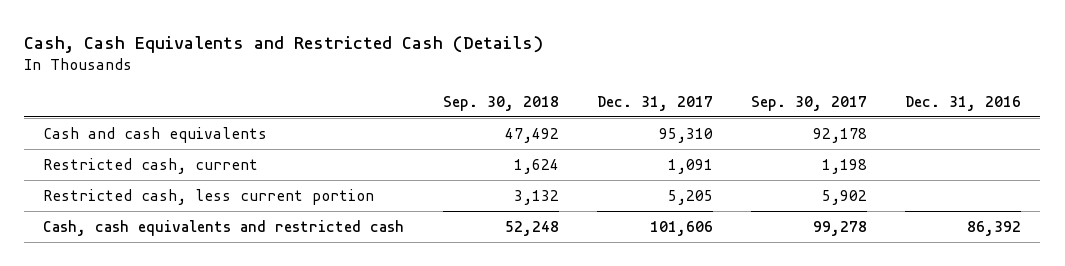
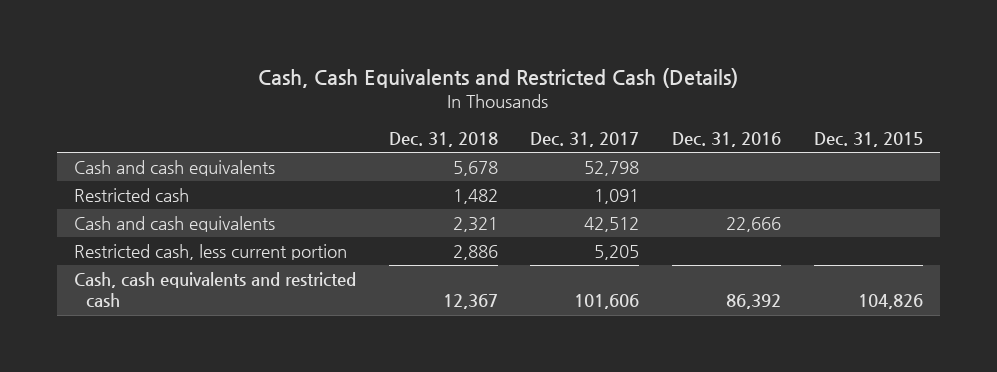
[442,95,559,111] Sep. 30, 2018 -> none
[751,95,868,111] Sep. 30, 2017 -> none
none -> [388,132,498,148] Dec. 31, 2018
none -> [814,132,924,148] Dec. 31, 2015
[658,128,713,144] 95,310 -> [584,161,640,177] 52,798
[43,158,259,175] Restricted cash, current -> [73,188,189,203] Restricted cash
none -> [73,216,275,233] Cash and cash equivalents

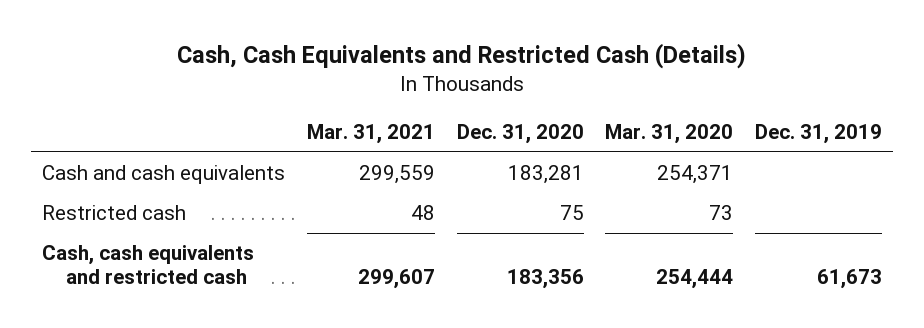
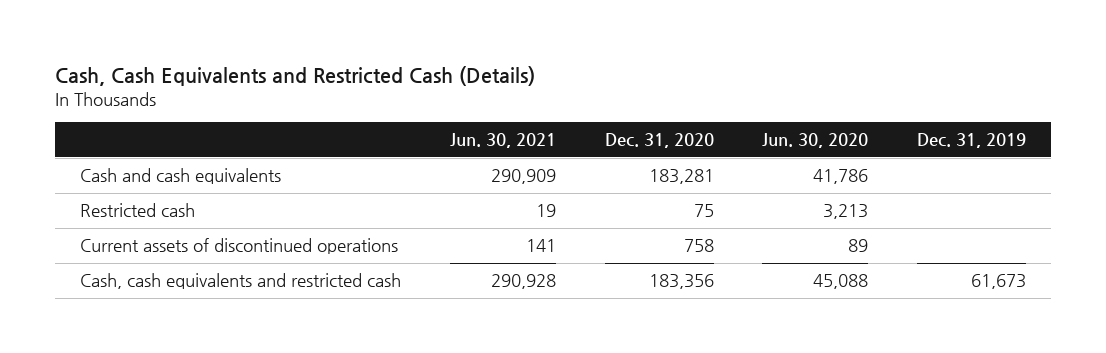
[306,123,435,144] Mar. 31, 2021 -> none
[605,123,734,144] Mar. 31, 2020 -> none
none -> [449,133,556,149] Jun. 30, 2021
none -> [762,133,869,149] Jun. 30, 2020
none -> [79,238,398,255] Current assets of discontinued operations

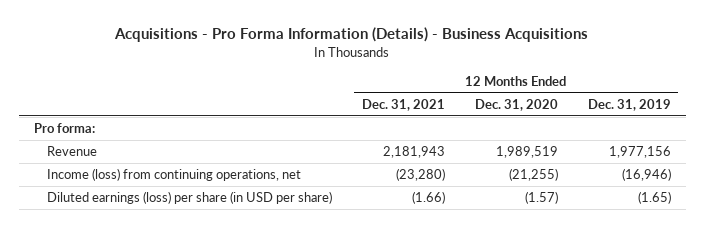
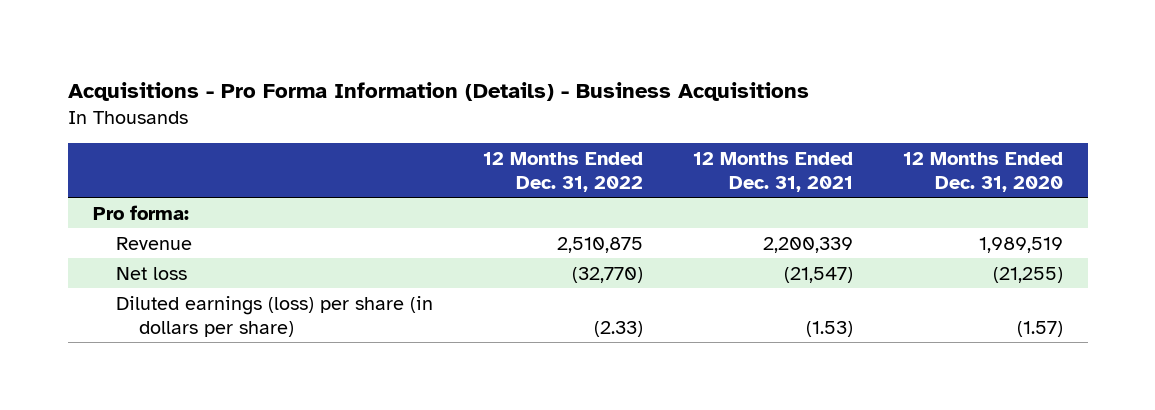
[587,98,671,111] Dec. 31, 2019 -> none
none -> [482,151,643,192] 12 Months Ended Dec. 31, 2022
[382,146,445,159] 2,181,943 -> [762,236,853,253] 2,200,339
[46,168,301,182] Income (loss) from continuing operations, net -> [115,266,187,280] Net loss
[395,168,445,182] (23,280) -> [783,266,853,283] (21,547)
[46,191,332,205] Diluted earnings (loss) per share (in USD per share) -> [115,295,433,337] Diluted earnings (loss) per share (in dollars per share)
[411,191,445,205] (1.66) -> [805,320,853,337] (1.53)

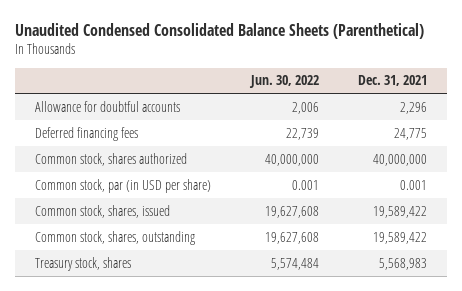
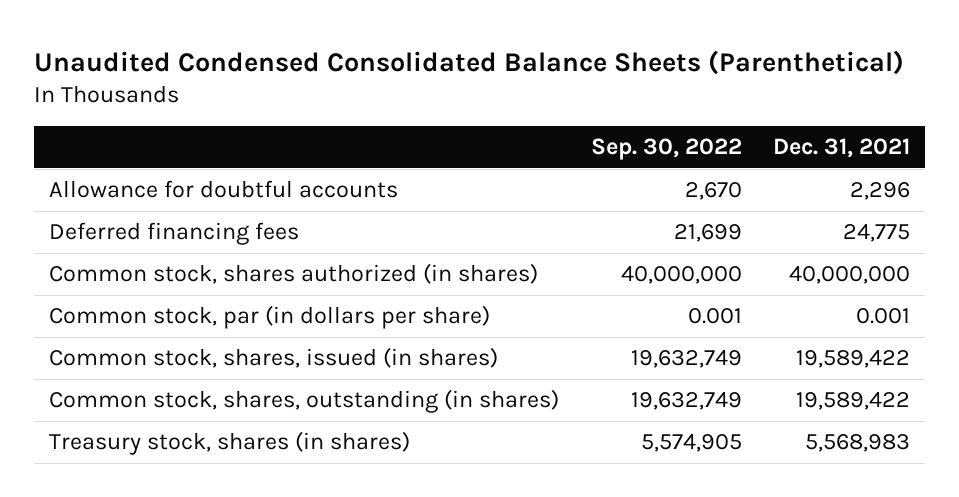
[248,75,319,89] Jun. 30, 2022 -> none
none -> [590,138,742,161] Sep. 30, 2022
[34,152,187,166] Common stock, shares authorized -> [49,263,539,285] Common stock, shares authorized (in shares)
[34,178,211,193] Common stock, par (in USD per share) -> [49,305,491,330] Common stock, par (in dollars per share)
[34,204,170,218] Common stock, shares, issued -> [49,347,499,369] Common stock, shares, issued (in shares)
[34,230,195,245] Common stock, shares, outstanding -> [49,389,560,414] Common stock, shares, outstanding (in shares)
[34,256,131,271] Treasury stock, shares -> [49,431,411,456] Treasury stock, shares (in shares)

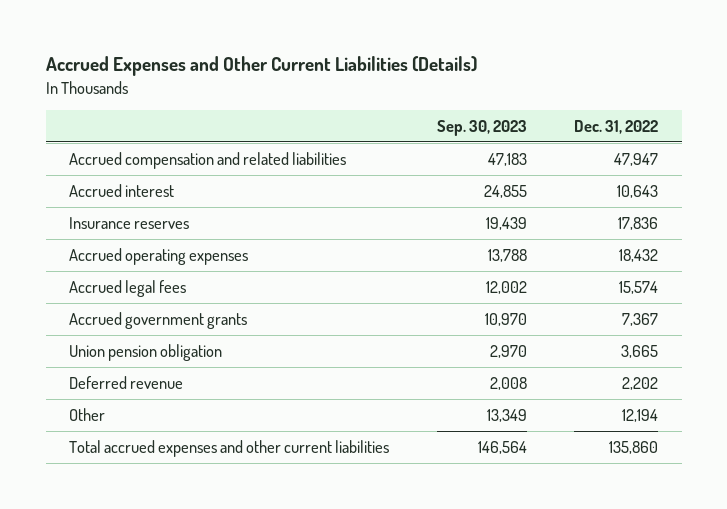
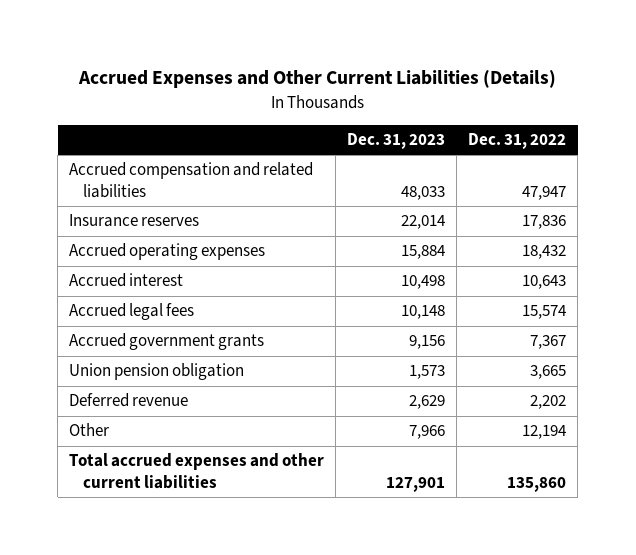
[436,120,527,137] Sep. 30, 2023 -> none
none -> [347,133,446,150] Dec. 31, 2023
[69,183,175,197] Accrued interest -> [69,273,184,288] Accrued interest

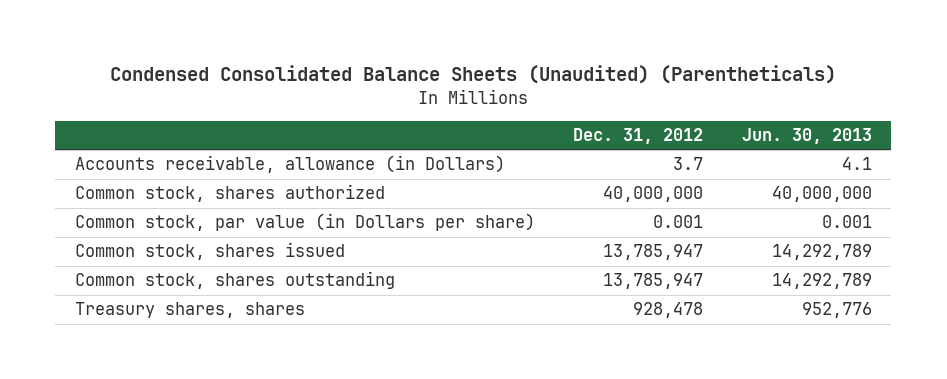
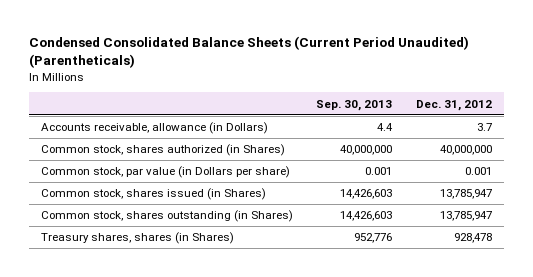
[110,65,837,85] Condensed Consolidated Balance Sheets (Unaudited) (Parentheticals) -> [28,35,469,68] Condensed Consolidated Balance Sheets (Current Period Unaudited) (Parentheticals)
[741,127,872,144] Jun. 30, 2013 -> none
none -> [316,99,393,111] Sep. 30, 2013
[74,184,385,203] Common stock, shares authorized -> [40,144,285,157] Common stock, shares authorized (in Shares)
[74,242,345,261] Common stock, shares issued -> [40,188,266,201] Common stock, shares issued (in Shares)
[74,271,395,290] Common stock, shares outstanding -> [40,210,293,223] Common stock, shares outstanding (in Shares)
[74,302,305,319] Treasury shares, shares -> [40,232,234,245] Treasury shares, shares (in Shares)

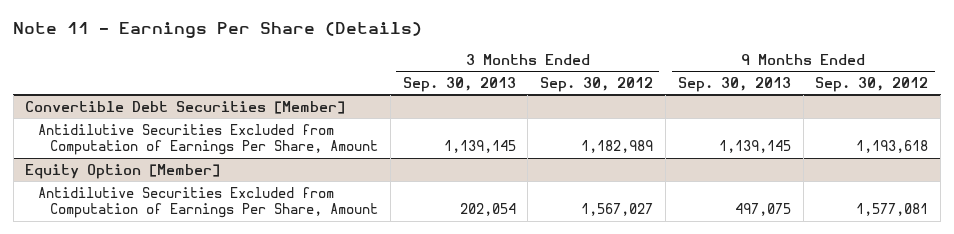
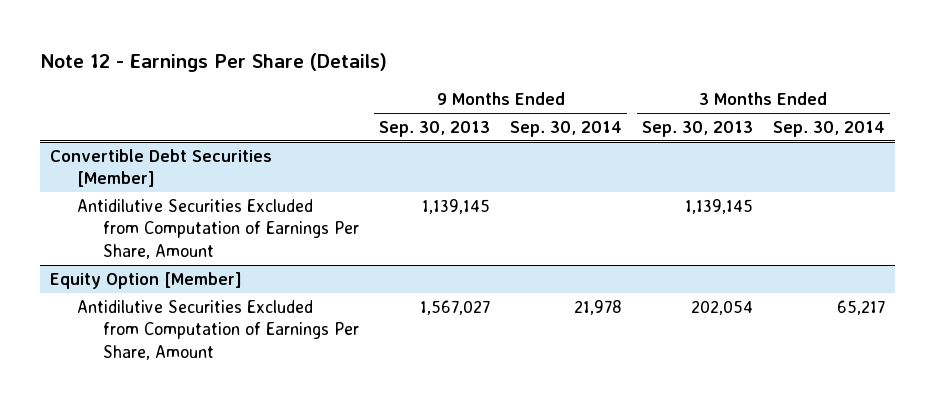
[13,22,423,39] Note 11 - Earnings Per Share (Details) -> [40,52,388,72] Note 12 - Earnings Per Share (Details)
[540,76,654,92] Sep. 30, 2012 -> none
[815,76,929,92] Sep. 30, 2012 -> none
none -> [510,120,623,137] Sep. 30, 2014
none -> [772,120,885,137] Sep. 30, 2014
[734,203,791,217] 497,075 -> [420,299,491,315] 1,567,027

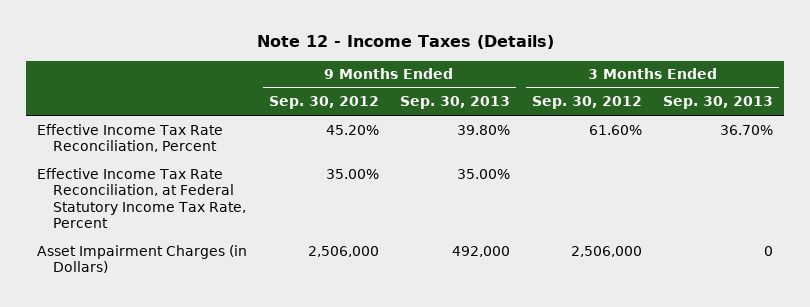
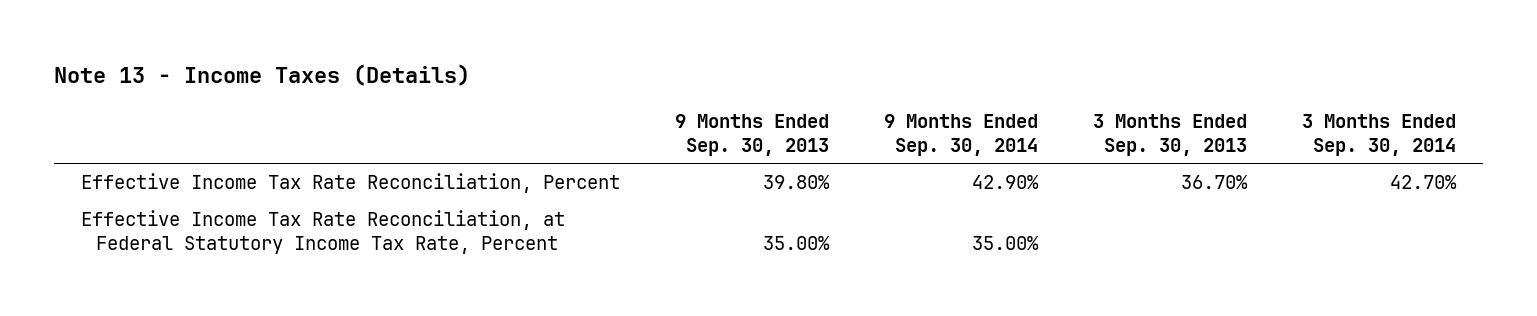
[257,35,555,50] Note 12 - Income Taxes (Details) -> [53,64,470,87] Note 13 - Income Taxes (Details)
[268,96,379,110] Sep. 30, 2012 -> none
[531,96,642,110] Sep. 30, 2012 -> none
none -> [883,113,1038,156] 9 Months Ended Sep. 30, 2014
none -> [1301,113,1456,156] 3 Months Ended Sep. 30, 2014
[36,244,247,274] Asset Impairment Charges (in Dollars) -> none

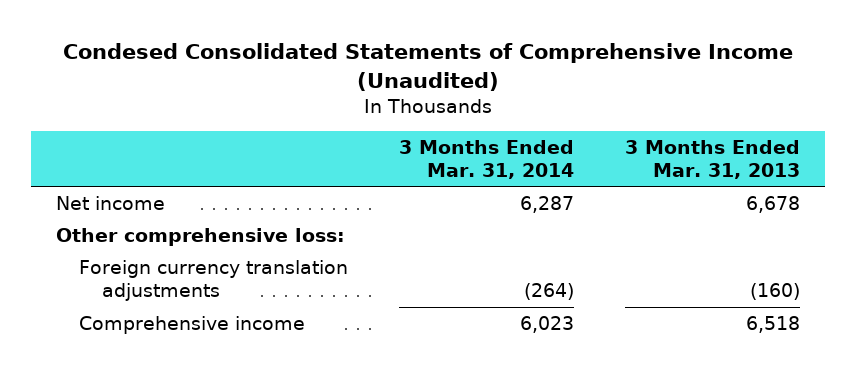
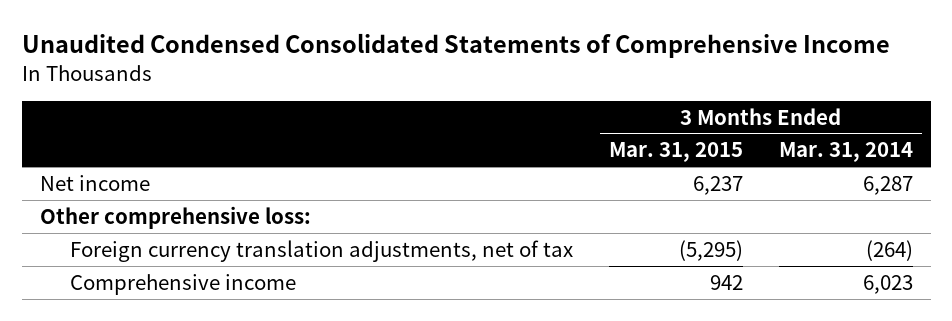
[63,43,794,91] Condesed Consolidated Statements of Comprehensive Income (Unaudited) -> [21,33,890,59] Unaudited Condensed Consolidated Statements of Comprehensive Income
[624,139,800,180] 3 Months Ended Mar. 31, 2013 -> none
none -> [608,142,743,163] Mar. 31, 2015
[78,259,348,302] Foreign currency translation adjustments -> [70,239,574,262] Foreign currency translation adjustments, net of tax

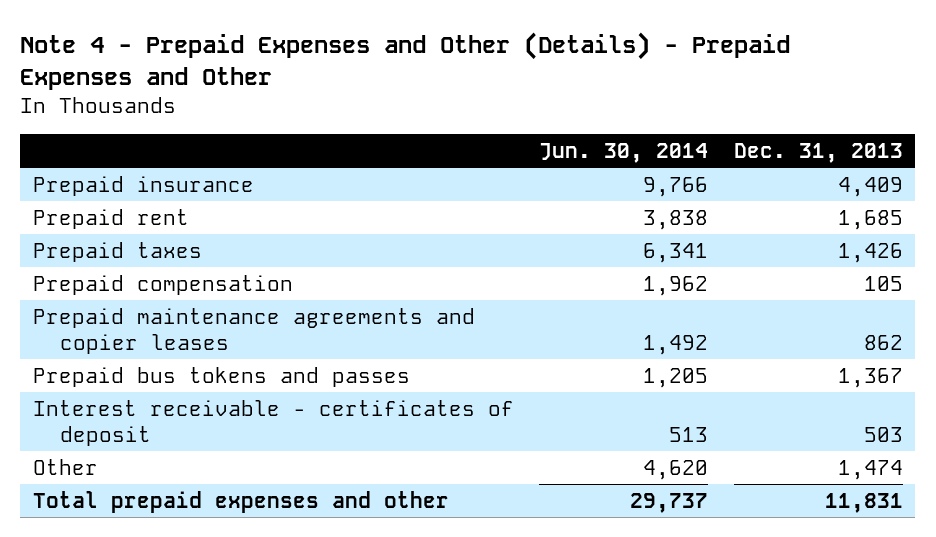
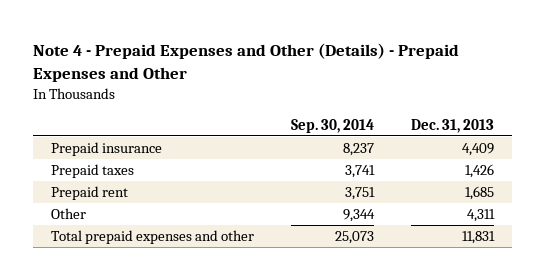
[539,142,709,163] Jun. 30, 2014 -> none
none -> [291,119,375,134] Sep. 30, 2014
[32,274,293,295] Prepaid compensation -> none
[32,307,475,355] Prepaid maintenance agreements and copier leases -> none
[32,366,410,387] Prepaid bus tokens and passes -> none
[32,399,514,447] Interest receivable - certificates of deposit -> none
[32,208,189,229] Prepaid rent -> [51,185,129,200] Prepaid rent
[837,459,903,480] 1,474 -> [466,208,495,222] 4,311

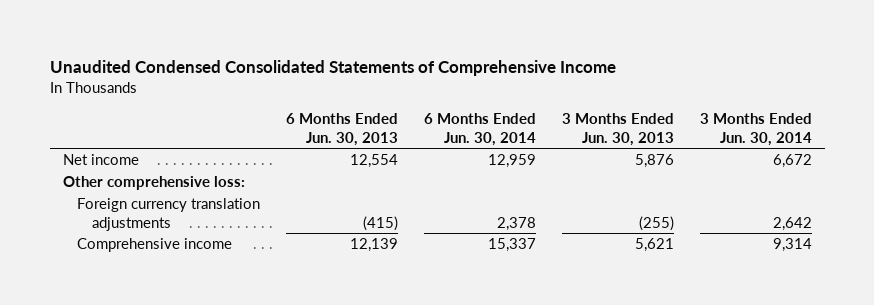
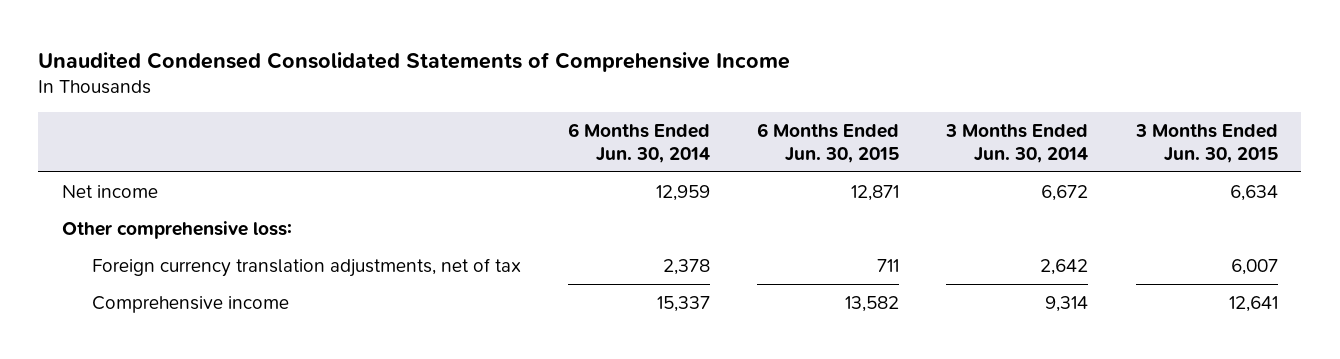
[286,113,399,146] 6 Months Ended Jun. 30, 2013 -> none
[561,113,674,146] 3 Months Ended Jun. 30, 2013 -> none
none -> [757,122,900,163] 6 Months Ended Jun. 30, 2015
none -> [1134,123,1278,163] 3 Months Ended Jun. 30, 2015
[77,198,261,231] Foreign currency translation adjustments -> [92,257,522,277] Foreign currency translation adjustments, net of tax

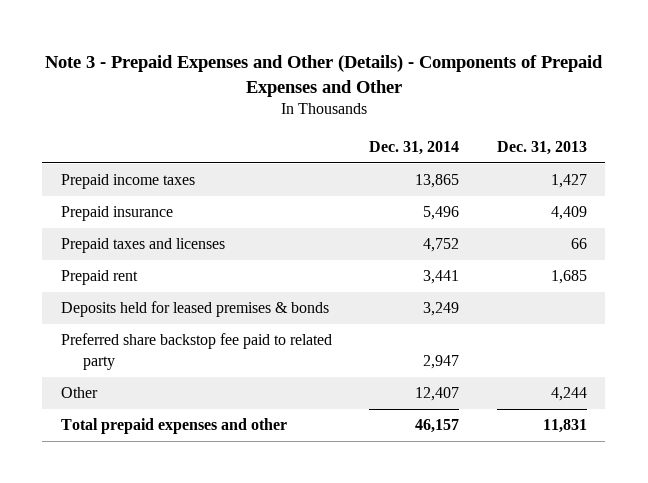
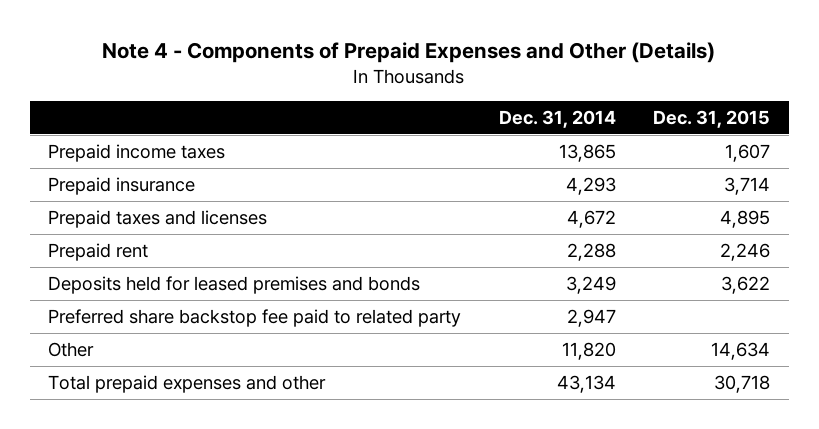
[44,54,603,97] Note 3 - Prepaid Expenses and Other (Details) - Components of Prepaid Expenses and Other -> [102,42,716,64] Note 4 - Components of Prepaid Expenses and Other (Details)
[496,140,587,155] Dec. 31, 2013 -> none
none -> [653,110,771,129] Dec. 31, 2015
[423,206,460,221] 5,496 -> [565,176,616,195] 4,293
[423,238,460,253] 4,752 -> [566,209,616,228] 4,672
[423,270,460,285] 3,441 -> [566,242,616,261] 2,288
[61,301,330,318] Deposits held for leased premises & bonds -> [48,275,421,294] Deposits held for leased premises and bonds
[415,387,460,402] 12,407 -> [561,341,616,360] 11,820
[415,419,460,434] 46,157 -> [556,374,616,393] 43,134

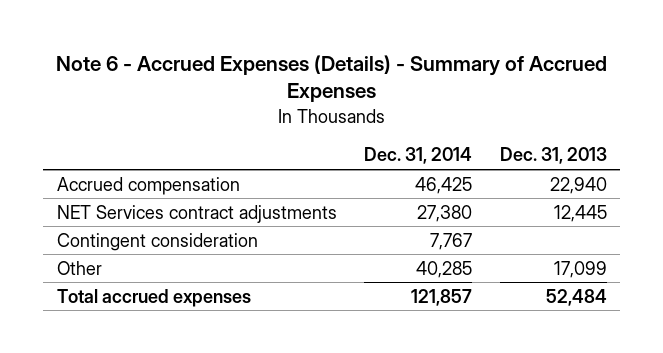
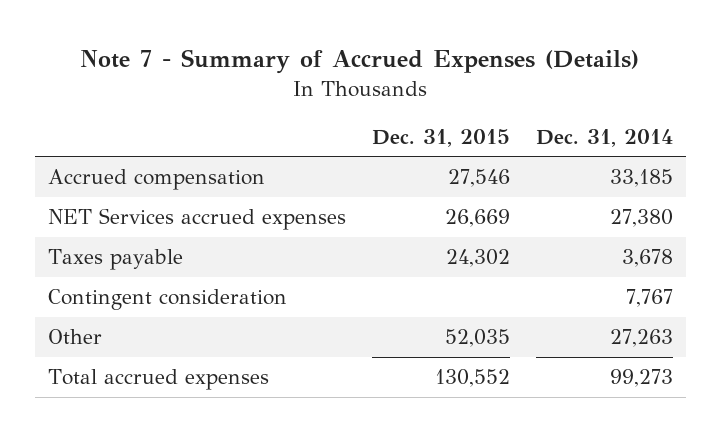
[55,54,607,103] Note 6 - Accrued Expenses (Details) - Summary of Accrued Expenses -> [80,49,640,75] Note 7 - Summary of Accrued Expenses (Details)
[499,147,607,165] Dec. 31, 2013 -> none
none -> [371,128,510,147] Dec. 31, 2015
[415,176,473,194] 46,425 -> [609,169,673,188] 33,185
[56,204,337,223] NET Services contract adjustments -> [47,208,346,231] NET Services accrued expenses
none -> [47,249,183,271] Taxes payable
[416,260,473,278] 40,285 -> [609,329,673,348] 27,263
[411,288,473,306] 121,857 -> [609,369,673,388] 99,273

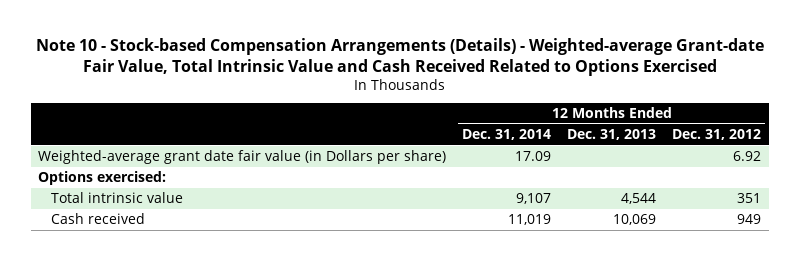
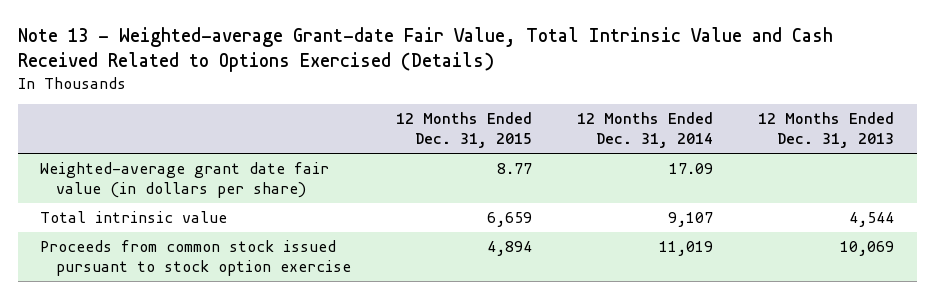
[35,38,764,77] Note 10 - Stock-based Compensation Arrangements (Details) - Weighted-average Grant-date Fair Value, Total Intrinsic Value and Cash Received Related to Options Exercised -> [17,27,833,73] Note 13 - Weighted-average Grant-date Fair Value, Total Intrinsic Value and Cash Received Related to Options Exercised (Details)
[671,129,761,141] Dec. 31, 2012 -> none
none -> [396,112,533,149] 12 Months Ended Dec. 31, 2015
[38,171,167,186] Options exercised: -> none
[38,150,447,165] Weighted-average grant date fair value (in Dollars per share) -> [40,161,330,198] Weighted-average grant date fair value (in dollars per share)
[51,213,146,225] Cash received -> [40,239,351,276] Proceeds from common stock issued pursuant to stock option exercise

